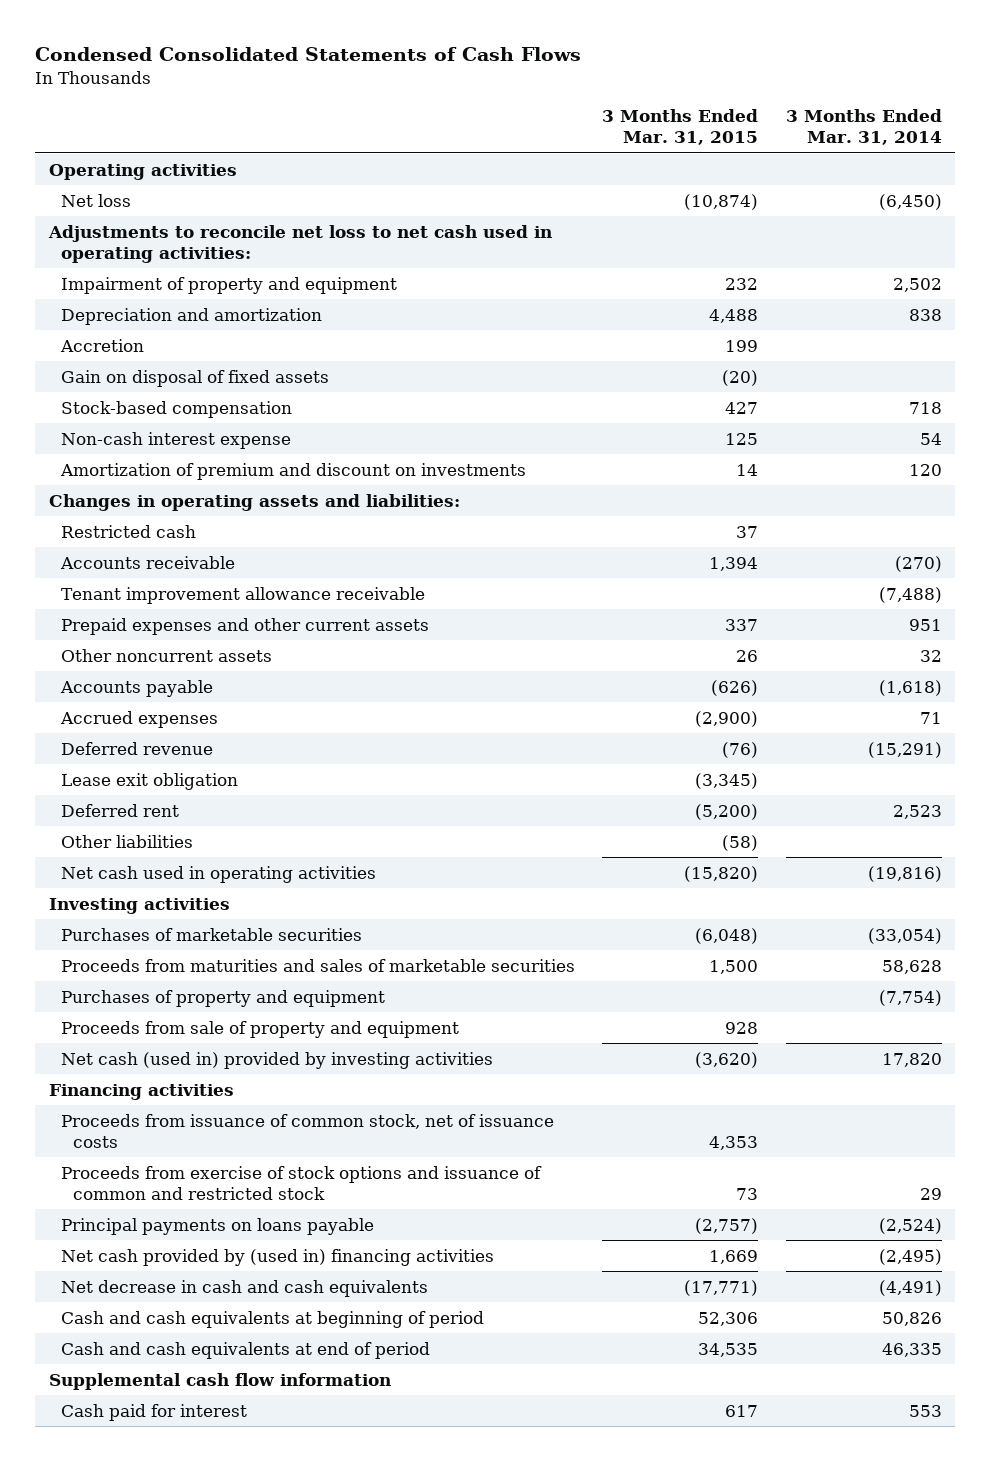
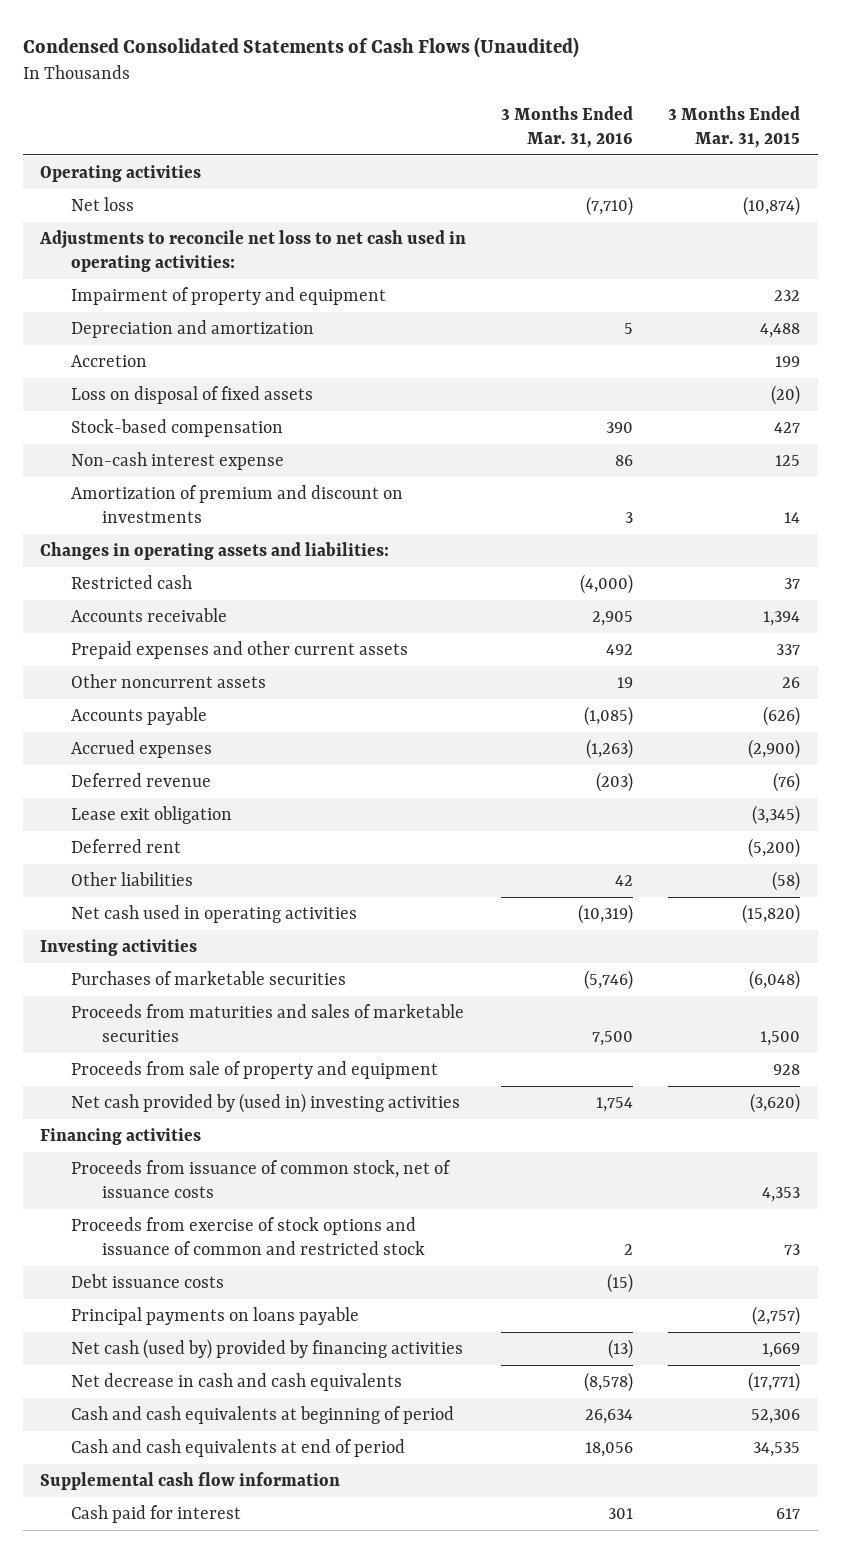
[35,47,582,62] Condensed Consolidated Statements of Cash Flows -> [22,36,579,58] Condensed Consolidated Statements of Cash Flows (Unaudited)
[785,108,942,146] 3 Months Ended Mar. 31, 2014 -> none
none -> [501,106,634,148] 3 Months Ended Mar. 31, 2016
[61,369,330,387] Gain on disposal of fixed assets -> [71,386,314,405] Loss on disposal of fixed assets
[61,586,426,604] Tenant improvement allowance receivable -> none
[61,989,386,1007] Purchases of property and equipment -> none
[61,1051,494,1069] Net cash (used in) provided by investing activities -> [71,1093,461,1114] Net cash provided by (used in) investing activities
none -> [71,1274,225,1289] Debt issuance costs
[61,1248,495,1266] Net cash provided by (used in) financing activities -> [71,1339,464,1360] Net cash (used by) provided by financing activities

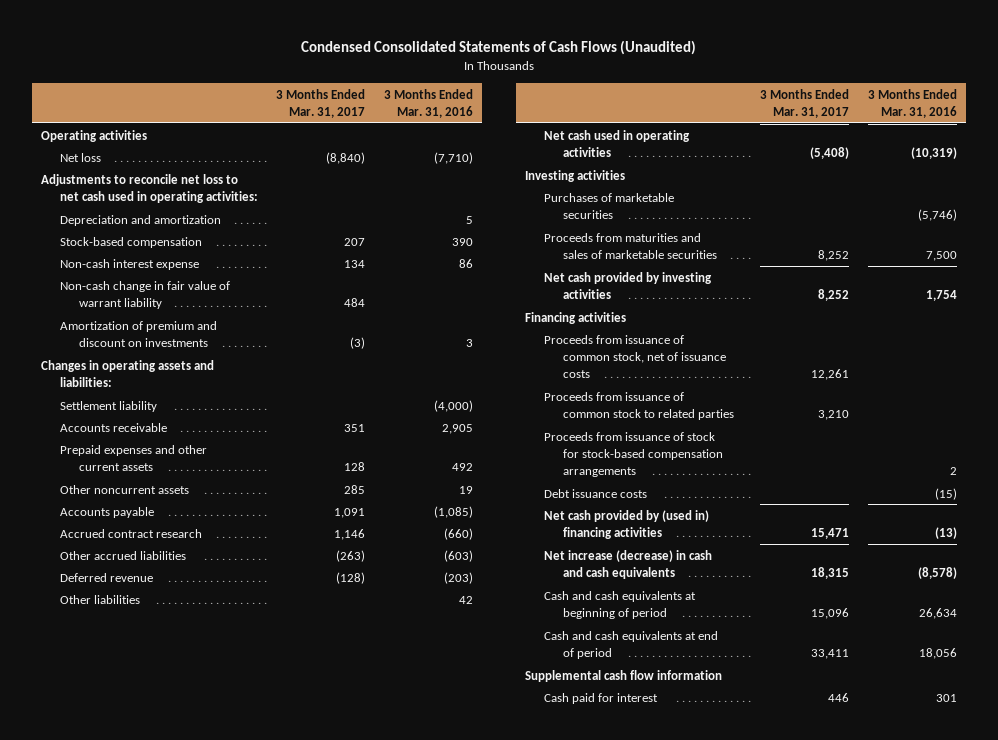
[668,106,801,148] 3 Months Ended Mar. 31, 2015 -> none
none -> [276,88,366,118] 3 Months Ended Mar. 31, 2017
[71,287,387,306] Impairment of property and equipment -> none
[71,355,148,368] Accretion -> none
[71,386,314,405] Loss on disposal of fixed assets -> none
none -> [59,280,230,309] Non-cash change in fair value of warrant liability
[71,575,193,590] Restricted cash -> none
none -> [59,400,157,412] Settlement liability
[71,740,213,759] Accrued expenses -> none
none -> [59,528,202,538] Accrued contract research
none -> [59,550,186,560] Other accrued liabilities
[71,806,233,825] Lease exit obligation -> none
[71,839,182,854] Deferred rent -> none
[71,1061,439,1080] Proceeds from sale of property and equipment -> none
[71,1093,461,1114] Net cash provided by (used in) investing activities -> [543,271,712,299] Net cash provided by investing activities
[71,1217,425,1255] Proceeds from exercise of stock options and issuance of common and restricted stock -> none
none -> [543,391,734,420] Proceeds from issuance of common stock to related parties
none -> [543,431,723,477] Proceeds from issuance of stock for stock-based compensation arrangements
[71,1307,360,1326] Principal payments on loans payable -> none
[71,1339,464,1360] Net cash (used by) provided by financing activities -> [543,509,709,539] Net cash provided by (used in) financing activities
[71,1373,403,1392] Net decrease in cash and cash equivalents -> [543,549,712,579] Net increase (decrease) in cash and cash equivalents

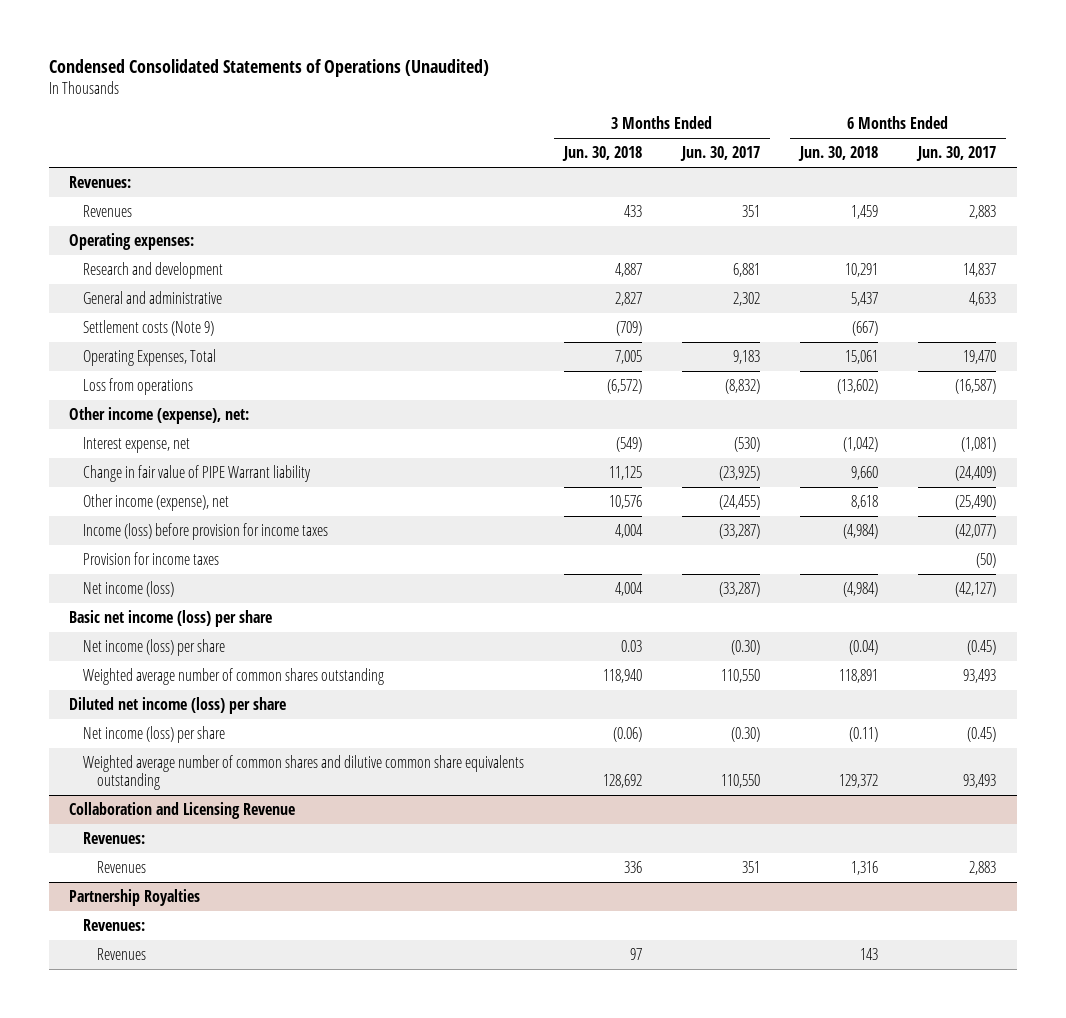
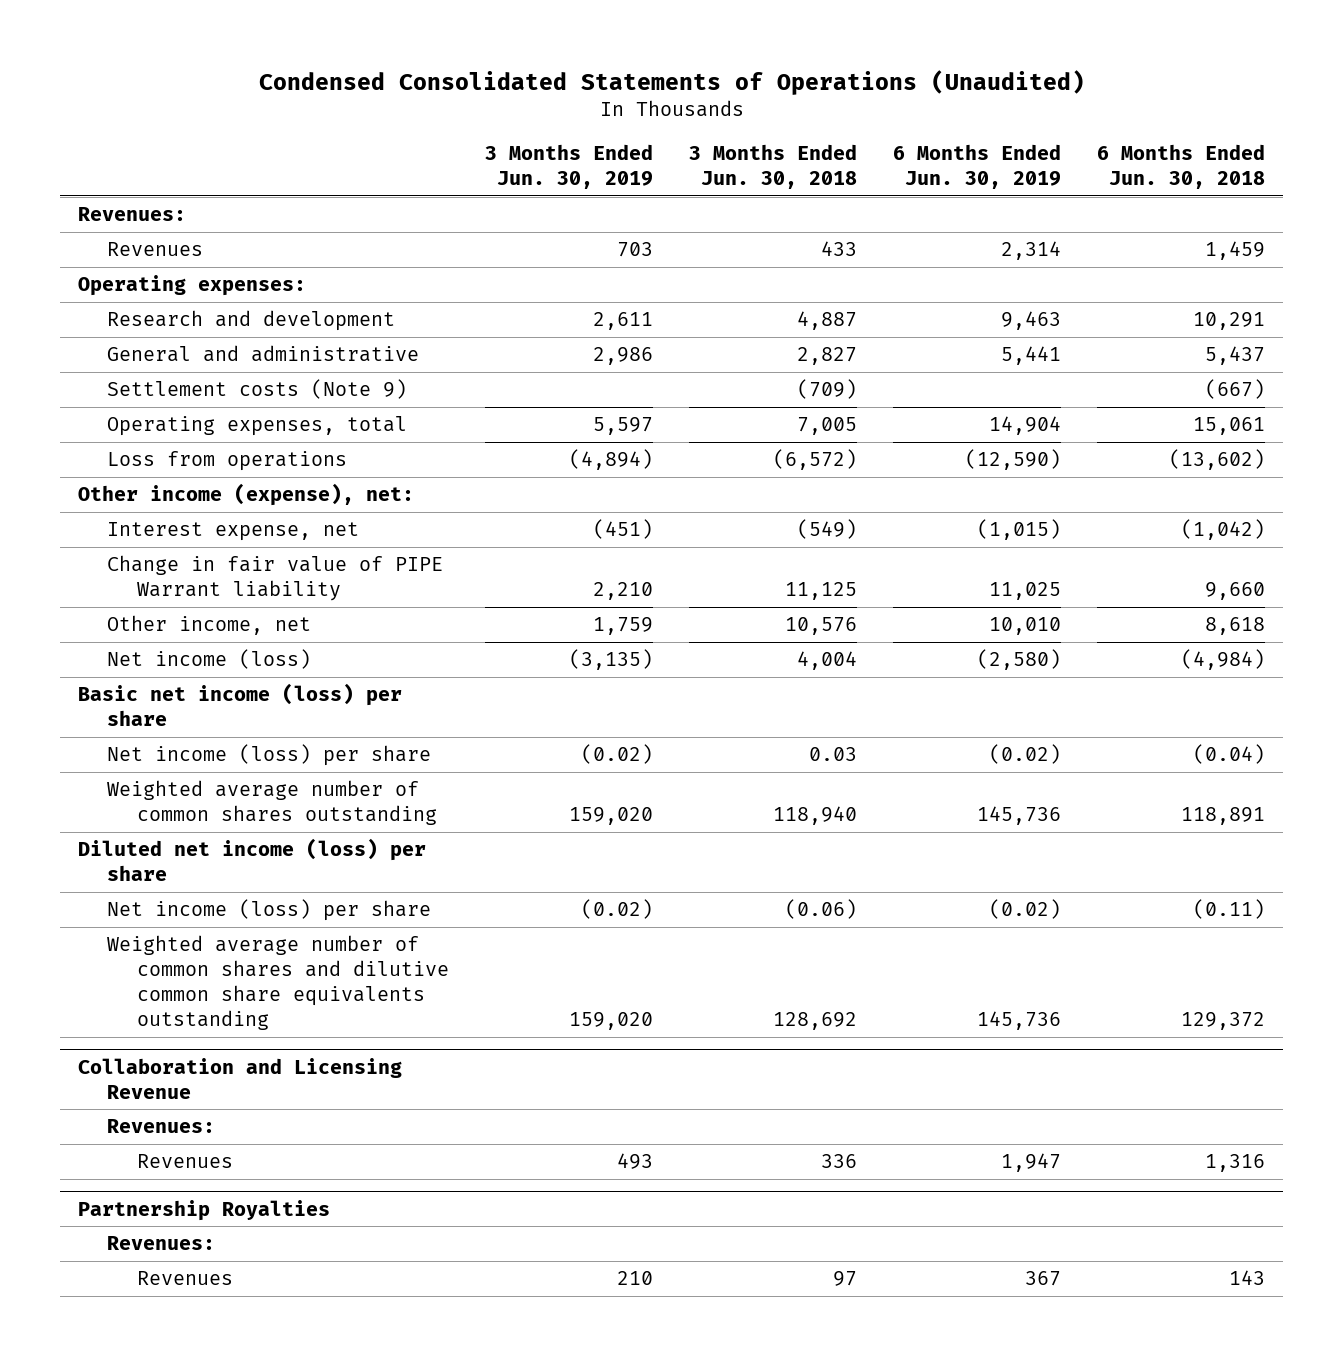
[680,146,761,162] Jun. 30, 2017 -> none
[916,146,997,162] Jun. 30, 2017 -> none
none -> [485,143,654,189] 3 Months Ended Jun. 30, 2019
none -> [893,143,1062,189] 6 Months Ended Jun. 30, 2019
[83,348,217,366] Operating Expenses, Total -> [107,416,408,437] Operating expenses, total
[83,522,329,540] Income (loss) before provision for income taxes -> none
[83,551,220,565] Provision for income taxes -> none
[83,493,230,511] Other income (expense), net -> [107,615,312,636] Other income, net

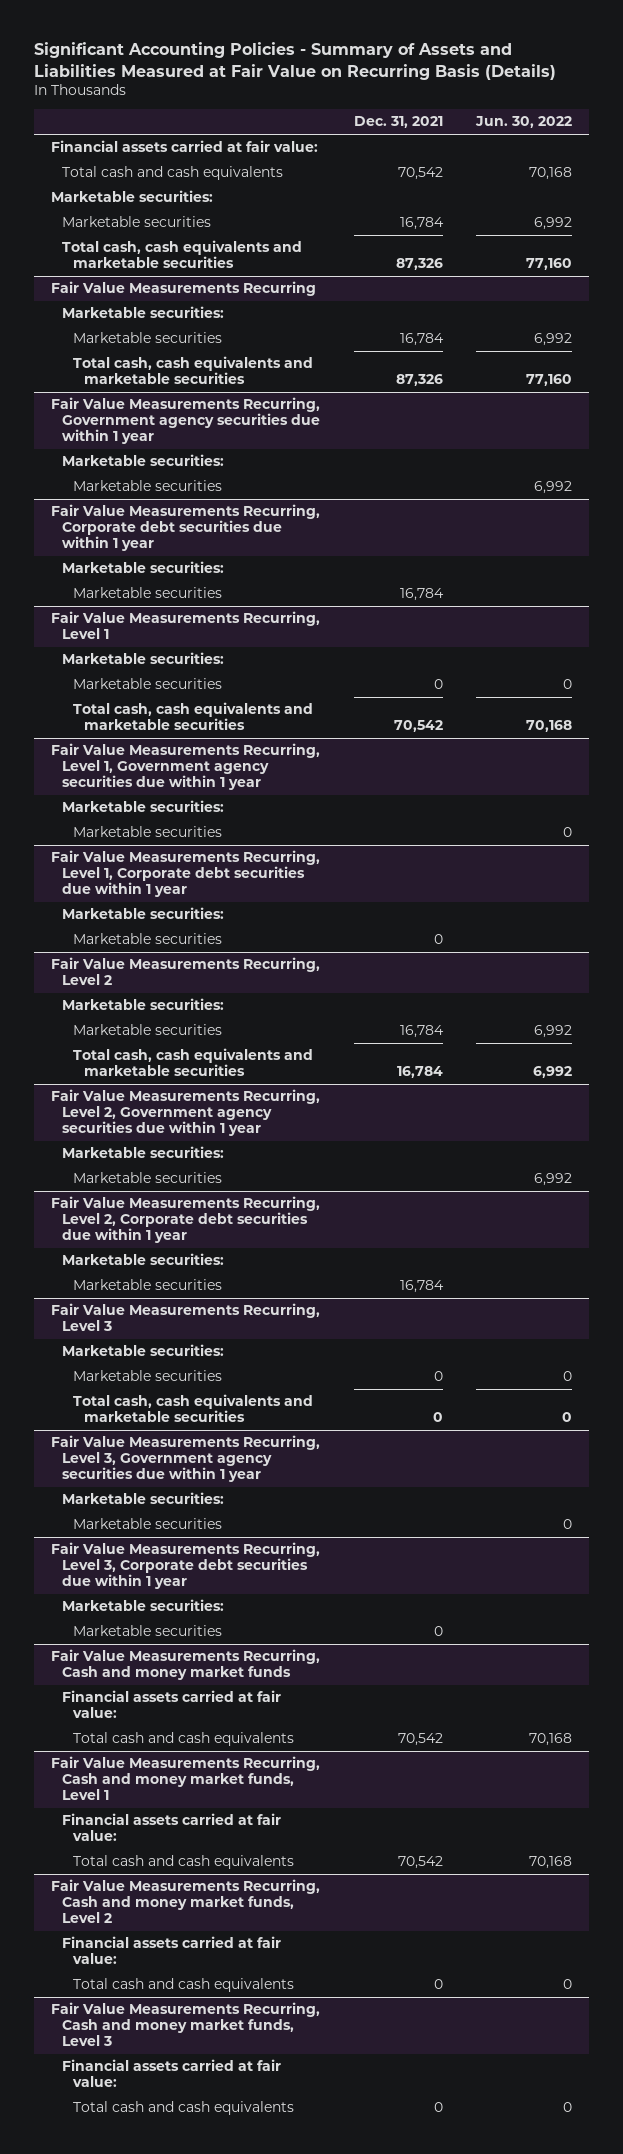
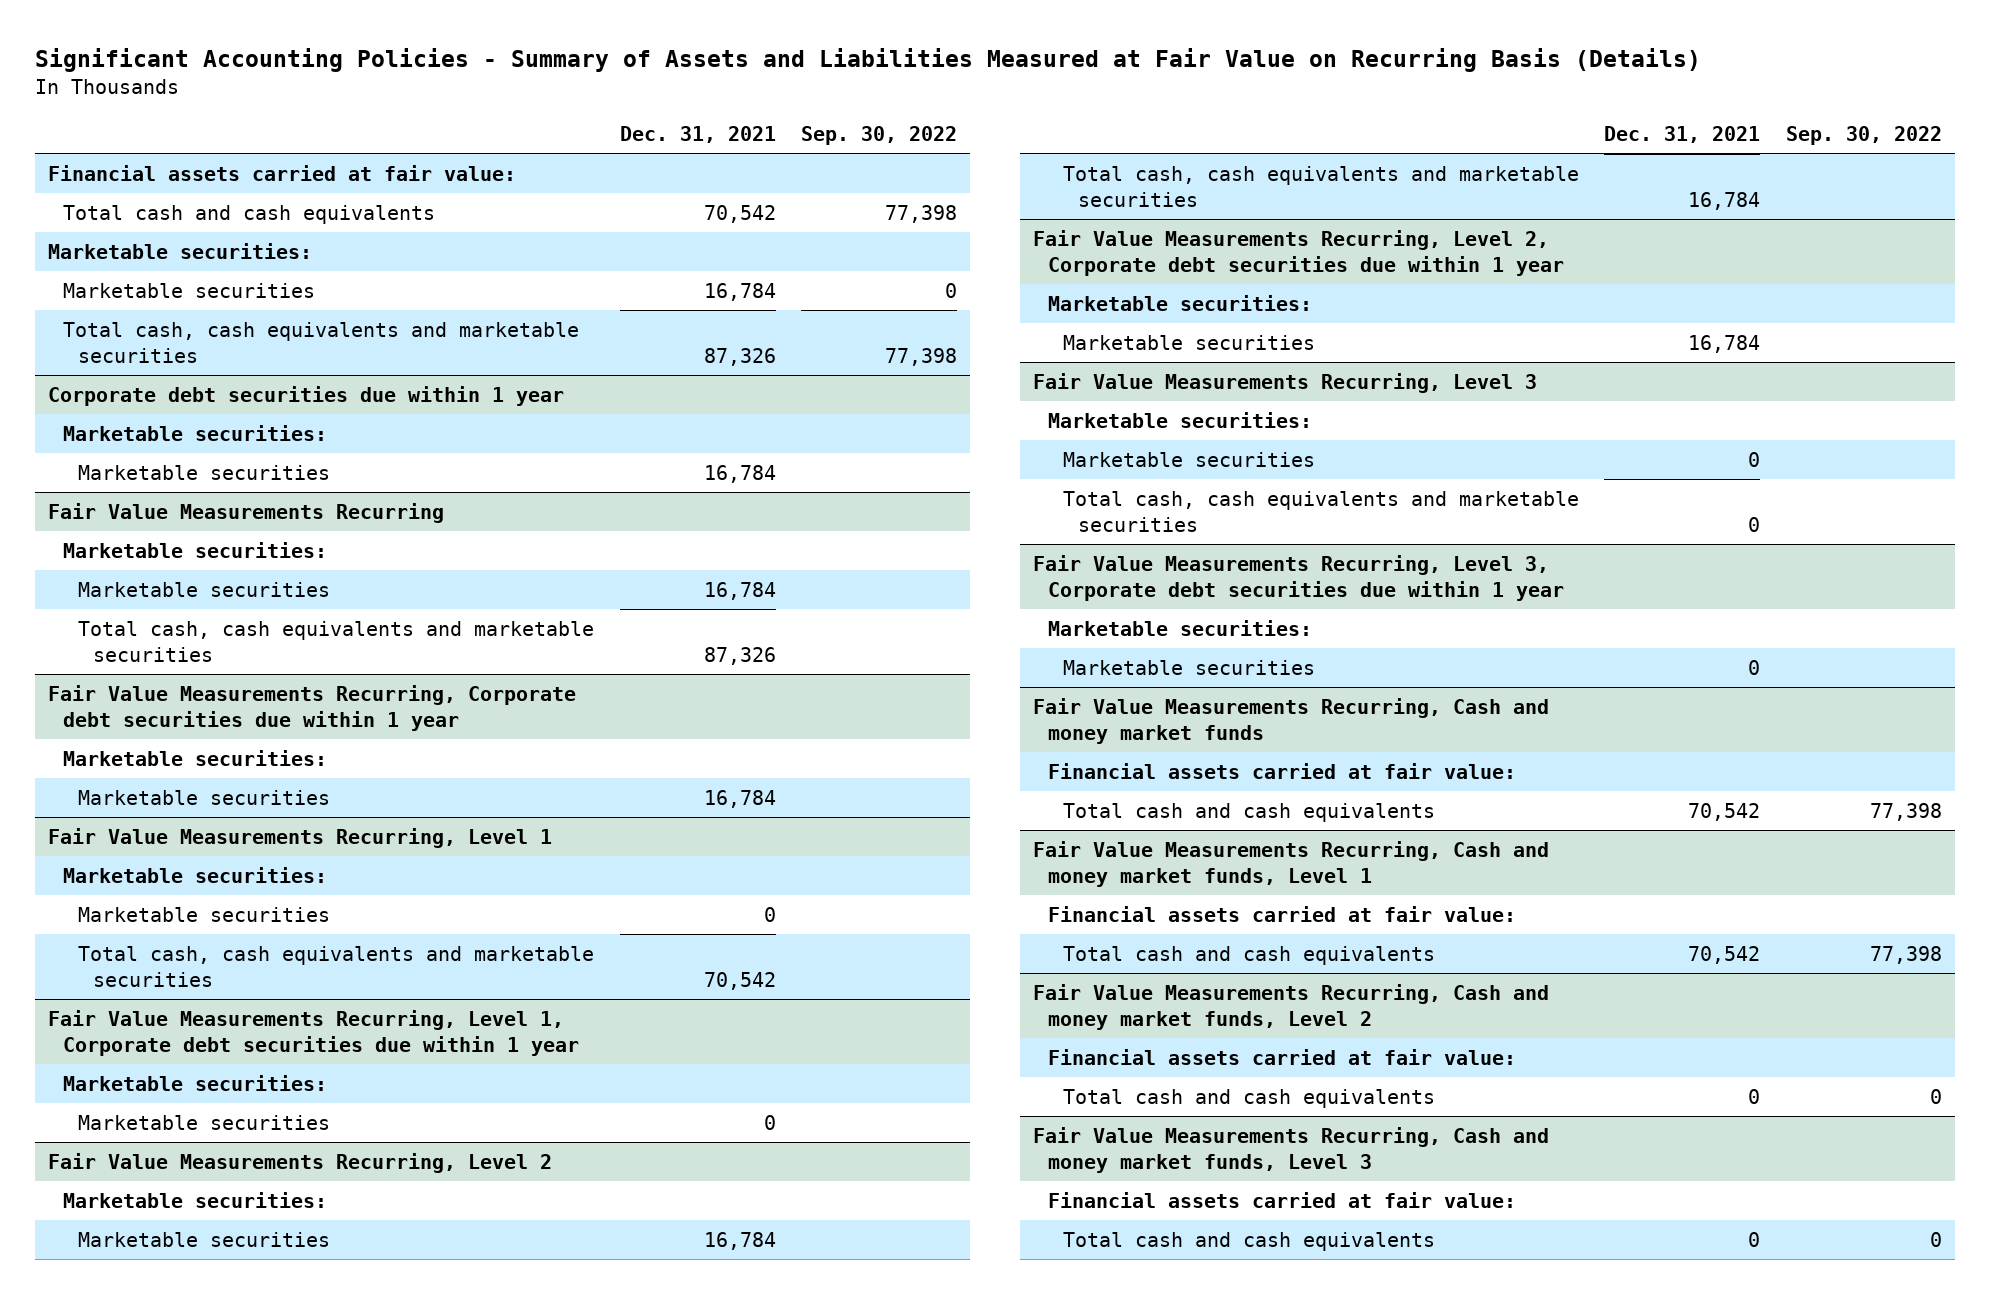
[475,116,573,129] Jun. 30, 2022 -> none
none -> [801,125,958,145] Sep. 30, 2022
none -> [48,385,565,406] Corporate debt securities due within 1 year
none -> [63,424,328,441] Marketable securities:
none -> [78,464,331,480] Marketable securities
[50,397,320,445] Fair Value Measurements Recurring, Government agency securities due within 1 year -> none
[61,454,224,467] Marketable securities: -> none
[72,480,222,492] Marketable securities -> none
[50,743,320,791] Fair Value Measurements Recurring, Level 1, Government agency securities due within 1 year -> none
[61,800,224,813] Marketable securities: -> none
[72,826,222,838] Marketable securities -> none
[50,1089,320,1137] Fair Value Measurements Recurring, Level 2, Government agency securities due within 1 year -> none
[61,1146,224,1159] Marketable securities: -> none
[72,1172,222,1184] Marketable securities -> none
[50,1435,320,1483] Fair Value Measurements Recurring, Level 3, Government agency securities due within 1 year -> none
[61,1492,224,1505] Marketable securities: -> none
[72,1518,222,1530] Marketable securities -> none

